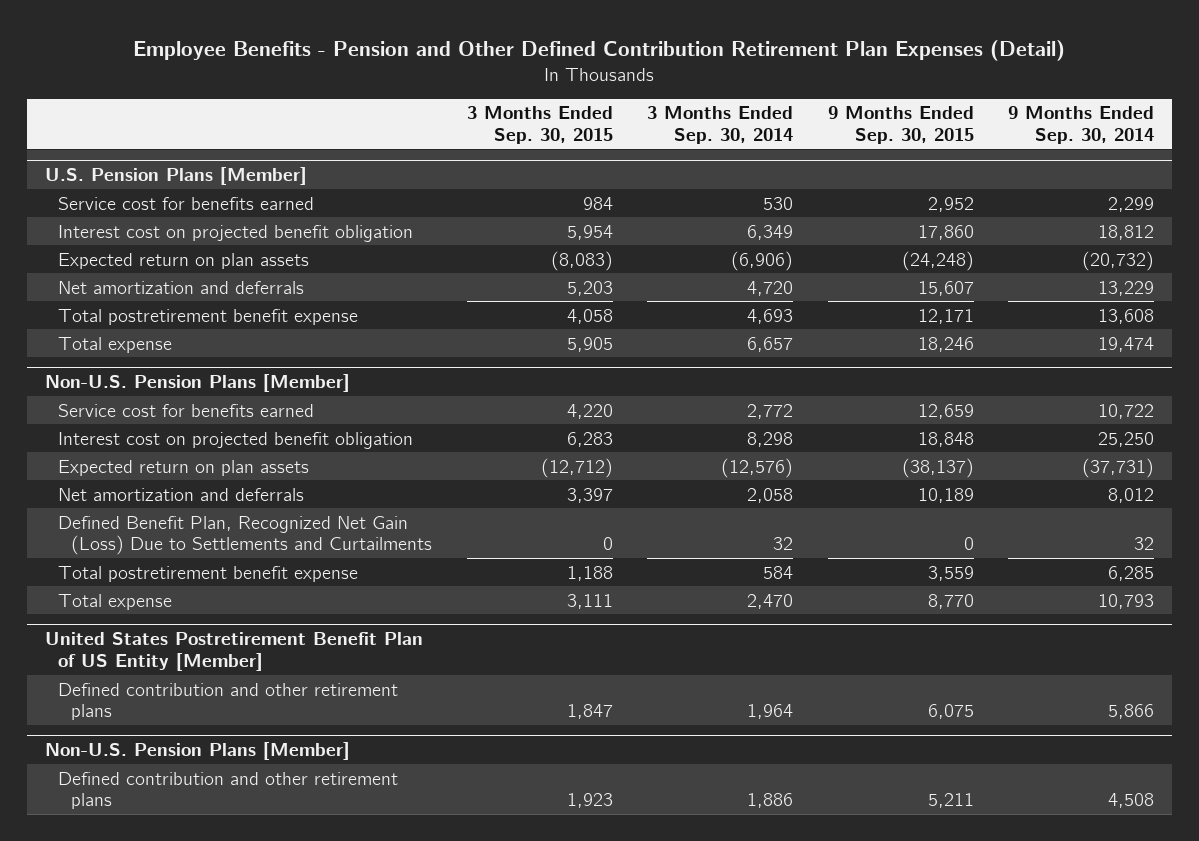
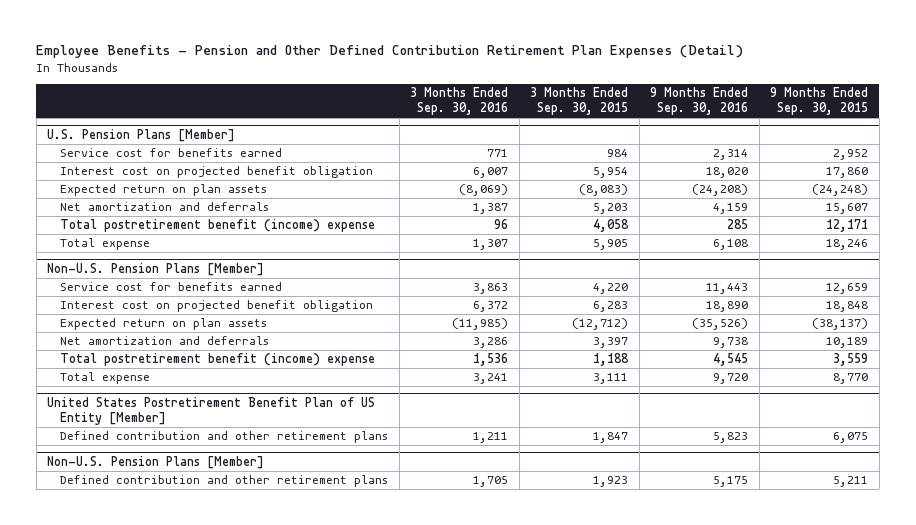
[647,106,794,145] 3 Months Ended Sep. 30, 2014 -> none
[1008,106,1155,145] 9 Months Ended Sep. 30, 2014 -> none
none -> [410,87,509,116] 3 Months Ended Sep. 30, 2016
none -> [650,87,749,116] 9 Months Ended Sep. 30, 2016
[57,308,358,325] Total postretirement benefit expense -> [59,219,375,233] Total postretirement benefit (income) expense
[57,515,433,556] Defined Benefit Plan, Recognized Net Gain (Loss) Due to Settlements and Curtailments -> none
[57,565,358,582] Total postretirement benefit expense -> [59,353,375,367] Total postretirement benefit (income) expense

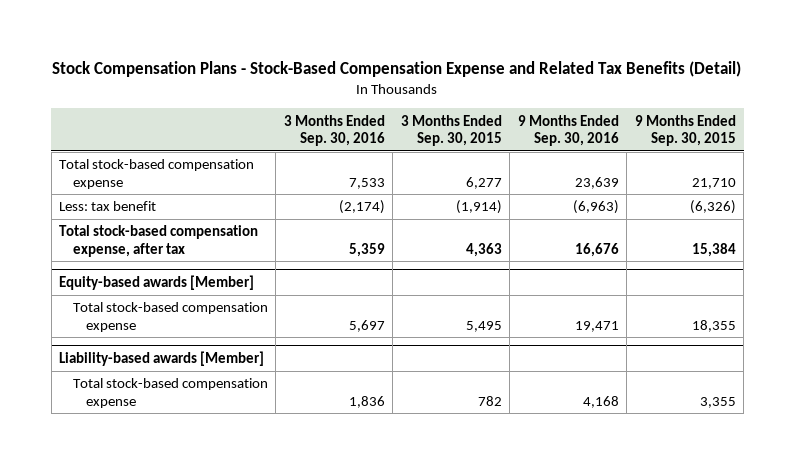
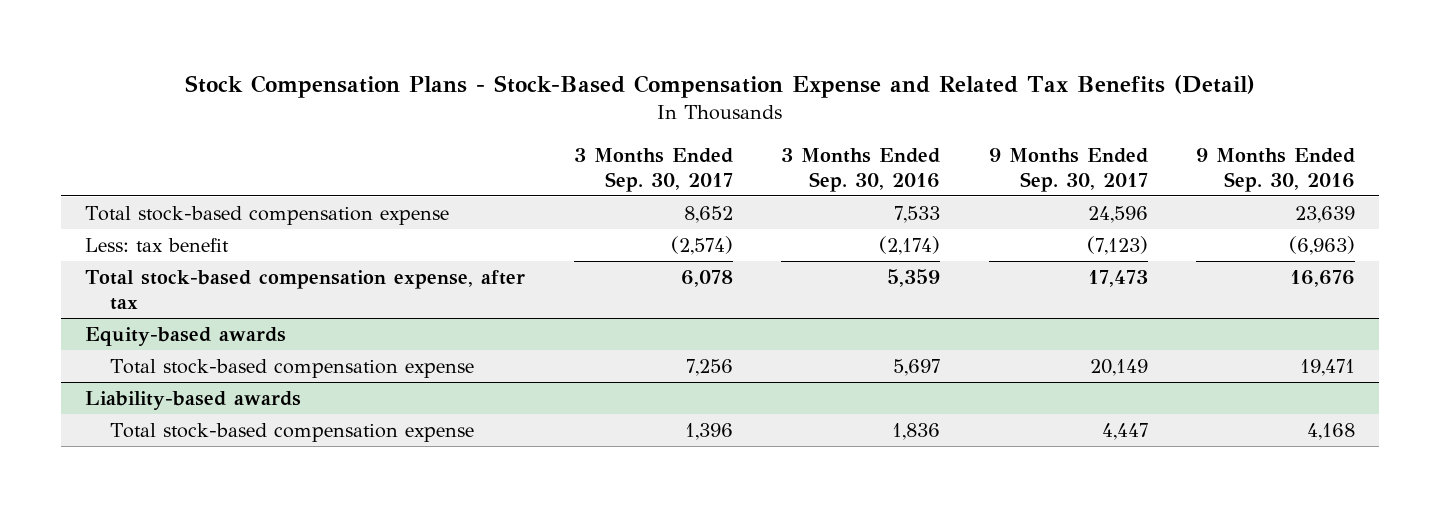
[400,114,502,147] 3 Months Ended Sep. 30, 2015 -> none
[634,114,736,147] 9 Months Ended Sep. 30, 2015 -> none
none -> [573,147,733,192] 3 Months Ended Sep. 30, 2017
none -> [988,147,1148,192] 9 Months Ended Sep. 30, 2017
[59,274,255,290] Equity-based awards [Member] -> [85,326,287,346] Equity-based awards
[59,350,265,366] Liability-based awards [Member] -> [85,390,302,410] Liability-based awards

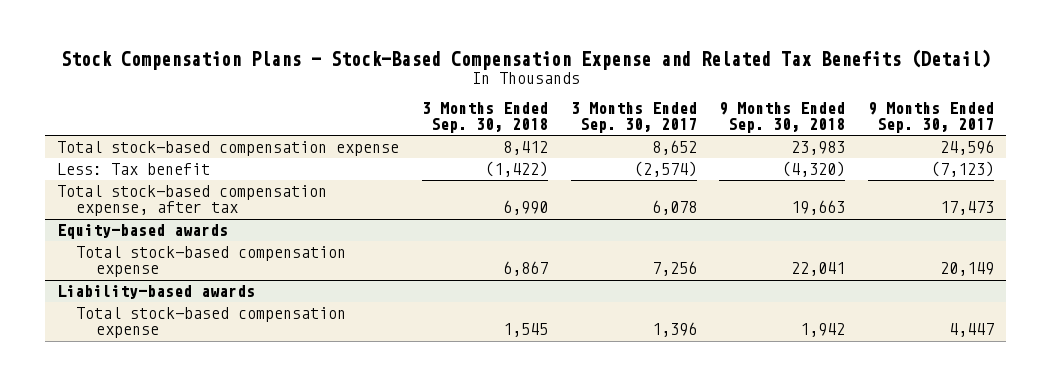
[781,147,941,192] 3 Months Ended Sep. 30, 2016 -> none
[1195,147,1355,192] 9 Months Ended Sep. 30, 2016 -> none
none -> [421,102,548,134] 3 Months Ended Sep. 30, 2018
none -> [719,102,846,134] 9 Months Ended Sep. 30, 2018
[85,237,230,252] Less: tax benefit -> [56,163,210,176] Less: Tax benefit

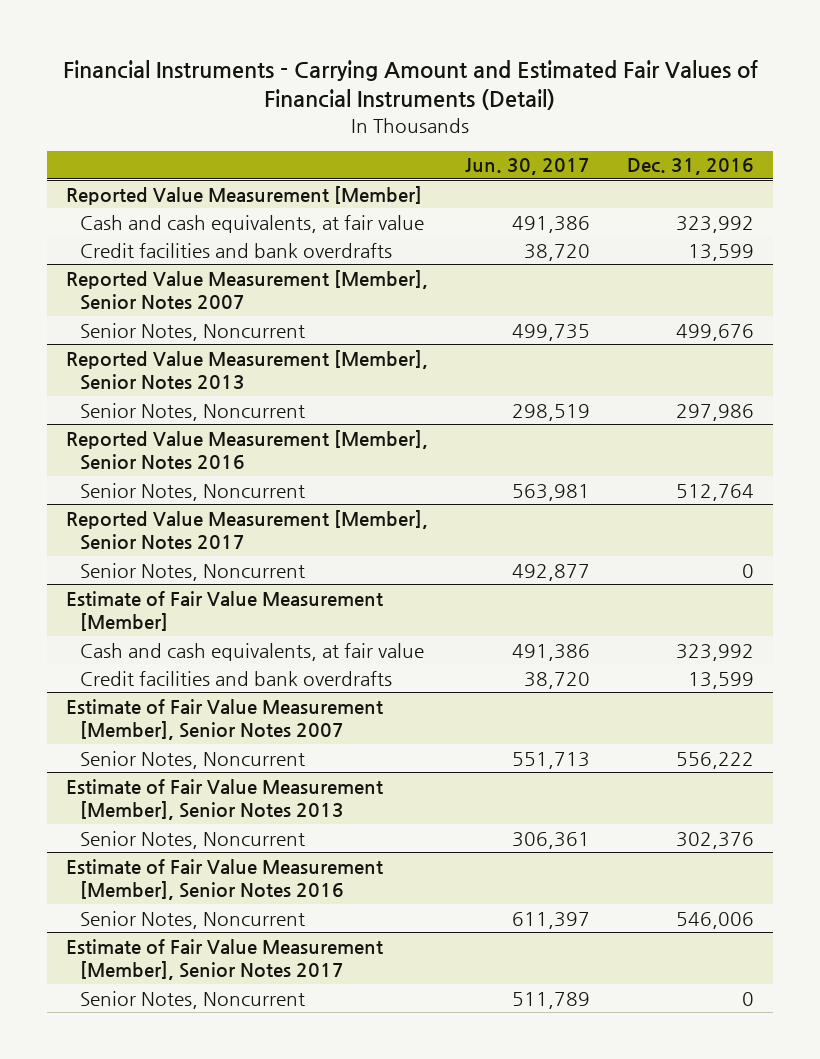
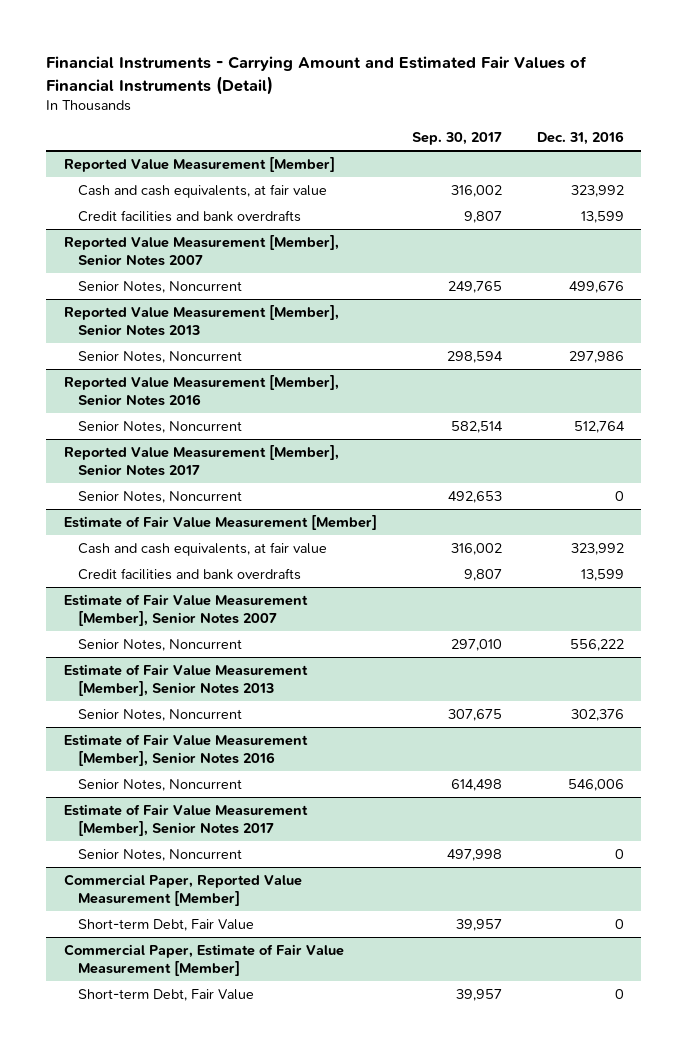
[464,158,590,176] Jun. 30, 2017 -> none
none -> [411,132,502,146] Sep. 30, 2017
none -> [63,874,302,906] Commercial Paper, Reported Value Measurement [Member]
none -> [78,919,255,932] Short-term Debt, Fair Value
none -> [63,944,344,976] Commercial Paper, Estimate of Fair Value Measurement [Member]
none -> [78,989,255,1002] Short-term Debt, Fair Value

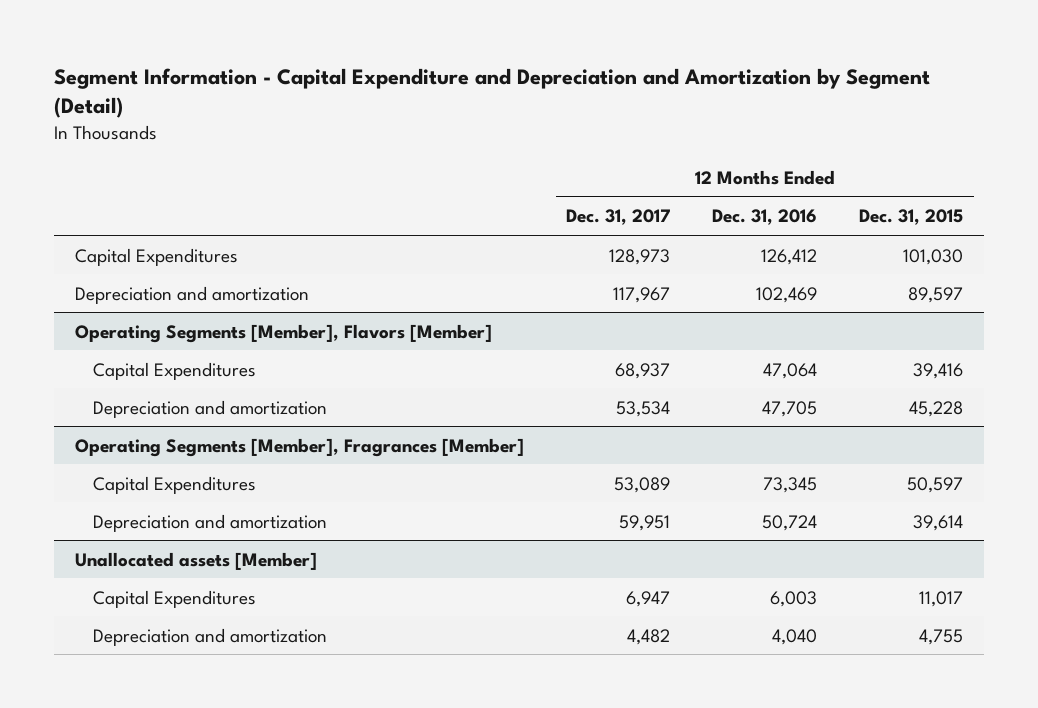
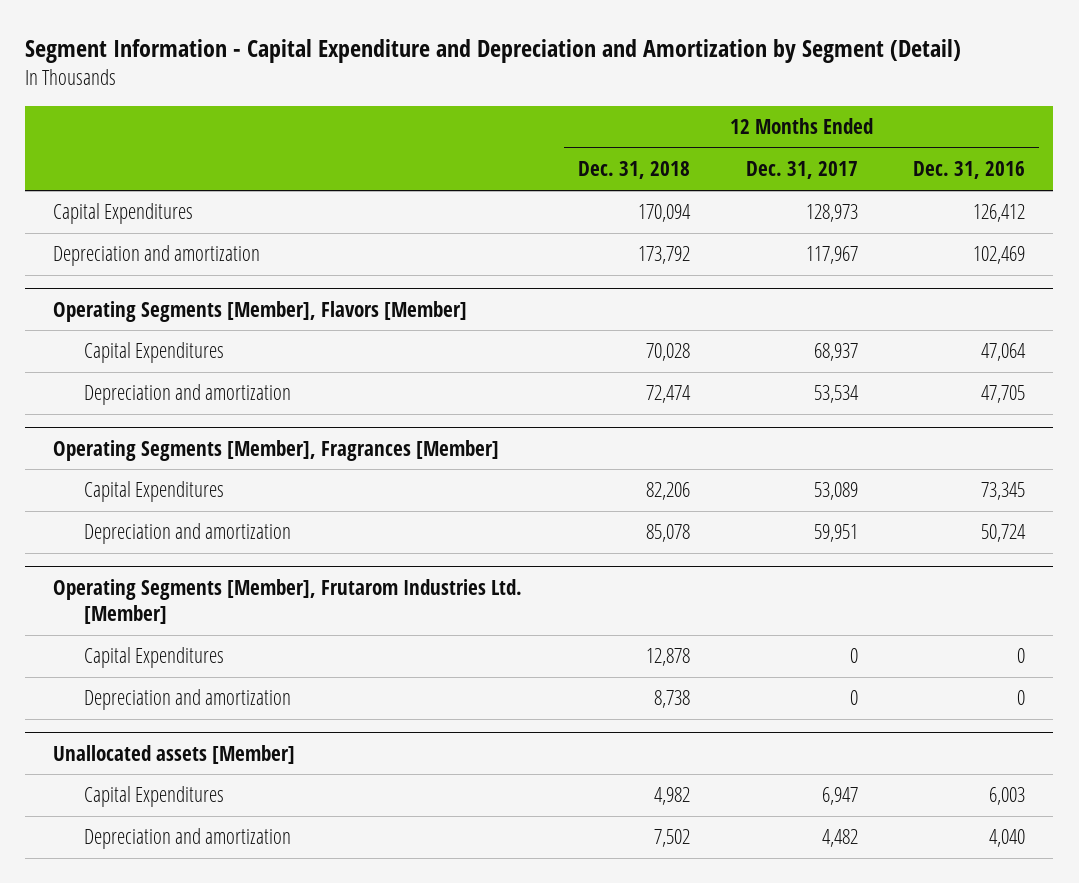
[859,209,964,226] Dec. 31, 2015 -> none
none -> [577,161,690,180] Dec. 31, 2018
none -> [53,578,523,625] Operating Segments [Member], Frutarom Industries Ltd. [Member]
none -> [84,647,225,669] Capital Expenditures
none -> [84,689,292,711] Depreciation and amortization

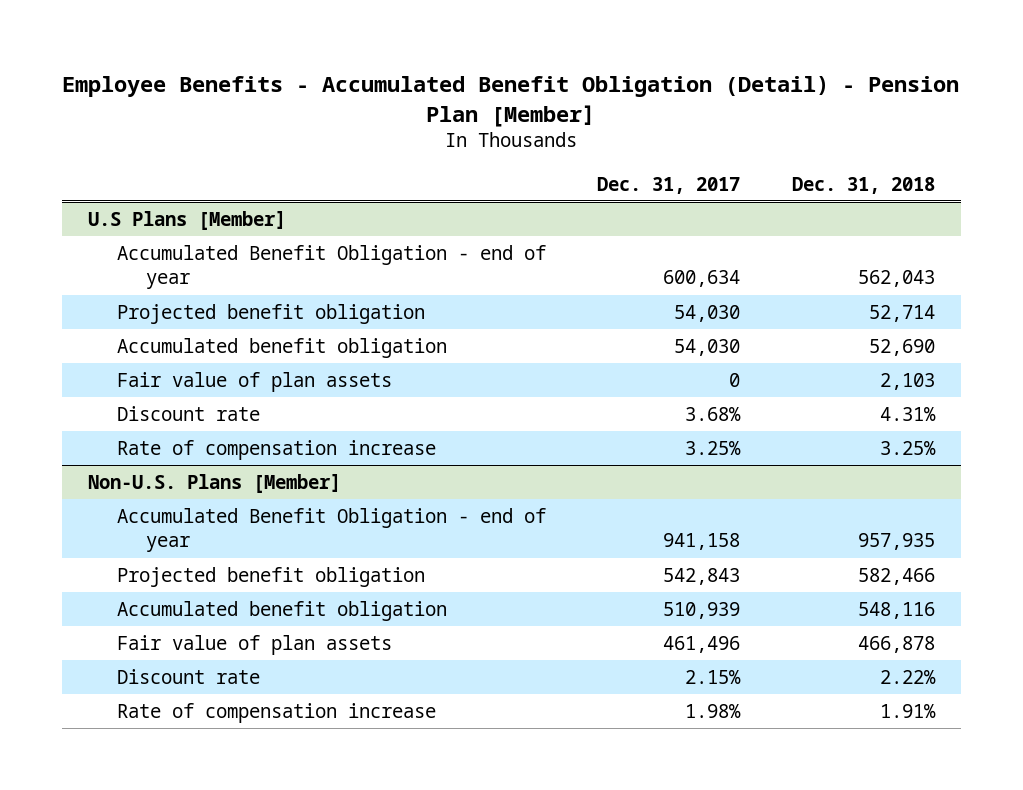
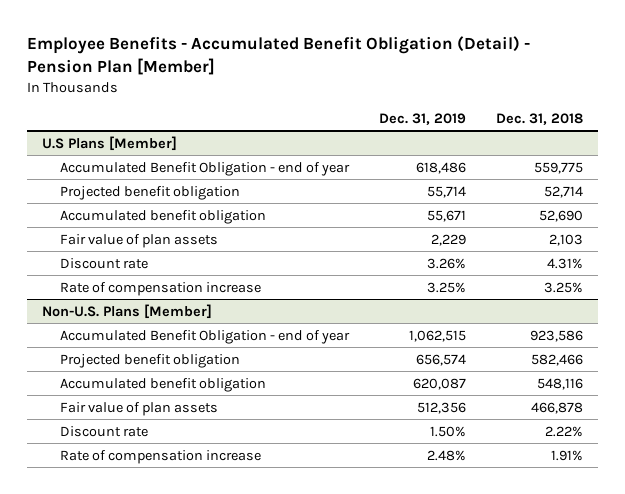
[597,176,741,194] Dec. 31, 2017 -> none
none -> [379,112,467,125] Dec. 31, 2019
[857,270,935,288] 562,043 -> [534,161,584,174] 559,775
[857,533,935,551] 957,935 -> [530,329,584,342] 923,586

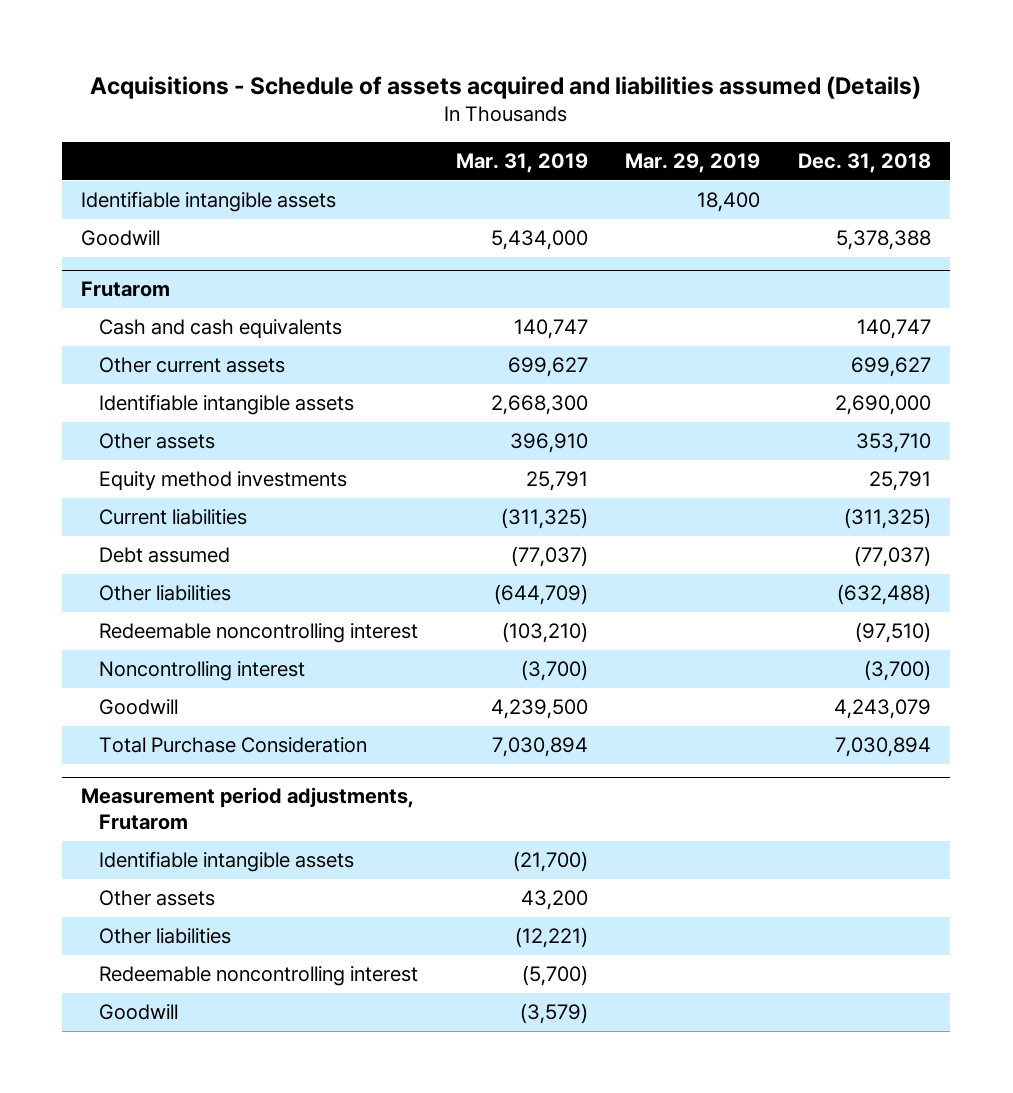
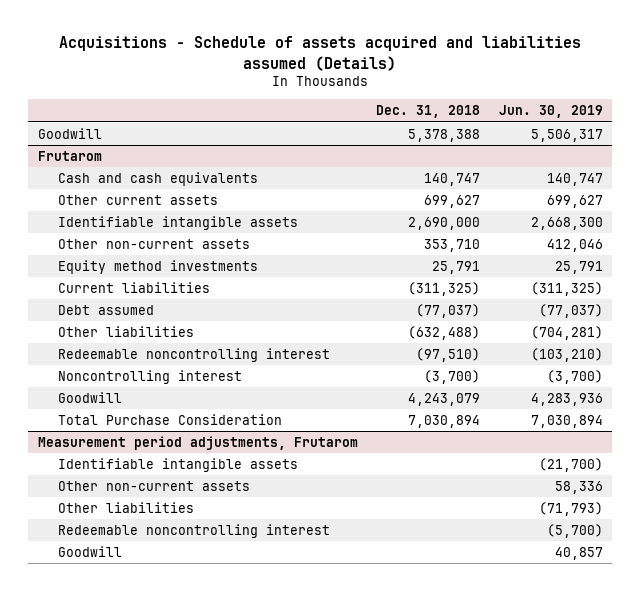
[455,152,588,173] Mar. 31, 2019 -> none
[625,152,761,173] Mar. 29, 2019 -> none
none -> [499,105,604,119] Jun. 30, 2019
[81,191,337,213] Identifiable intangible assets -> none
[98,433,215,450] Other assets -> [58,238,251,249] Other non-current assets
[98,890,215,907] Other assets -> [58,480,251,491] Other non-current assets

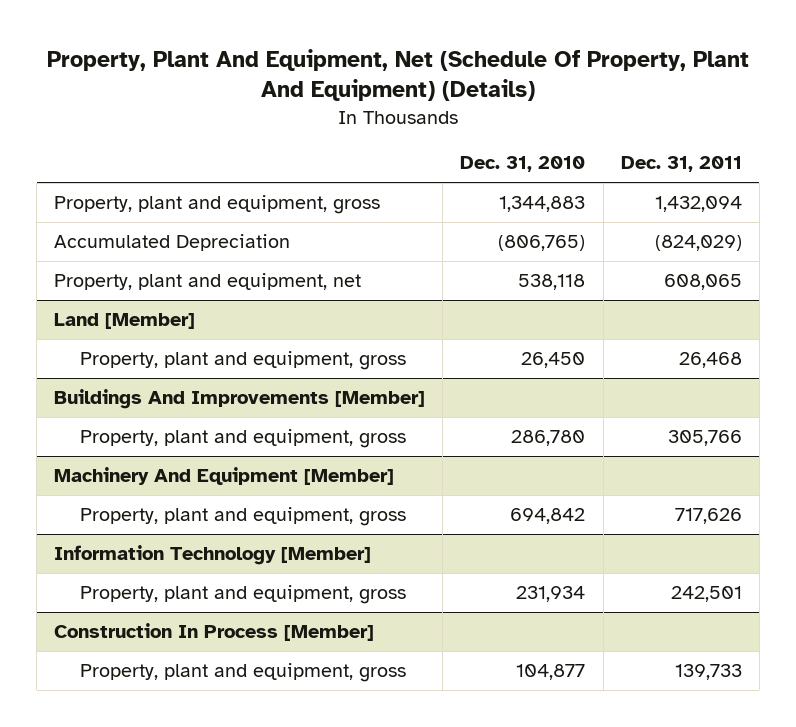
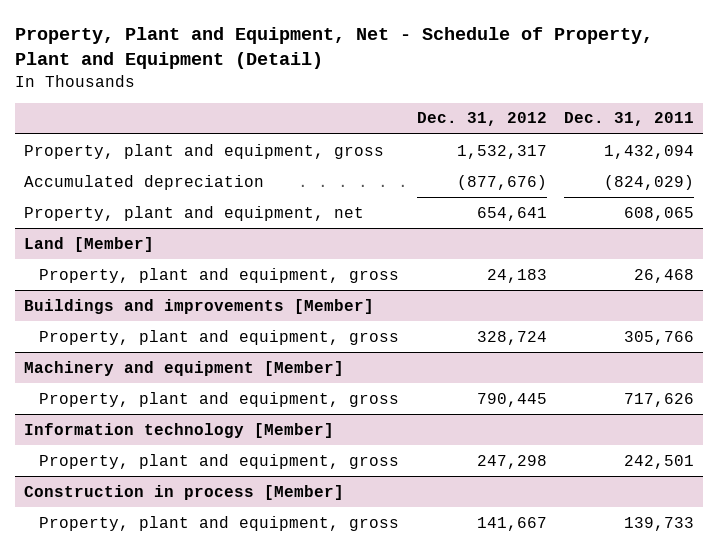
[46,48,749,102] Property, Plant And Equipment, Net (Schedule Of Property, Plant And Equipment) (Details) -> [15,27,654,69] Property, Plant and Equipment, Net - Schedule of Property, Plant and Equipment (Detail)
[460,156,586,173] Dec. 31, 2010 -> none
none -> [416,112,547,127] Dec. 31, 2012
[54,234,291,252] Accumulated Depreciation -> [23,174,264,190] Accumulated depreciation
[54,389,426,410] Buildings And Improvements [Member] -> [23,298,374,314] Buildings and improvements [Member]
[54,467,395,486] Machinery And Equipment [Member] -> [23,360,344,376] Machinery and equipment [Member]
[54,545,372,566] Information Technology [Member] -> [23,422,334,438] Information technology [Member]
[54,623,375,642] Construction In Process [Member] -> [23,484,344,500] Construction in process [Member]

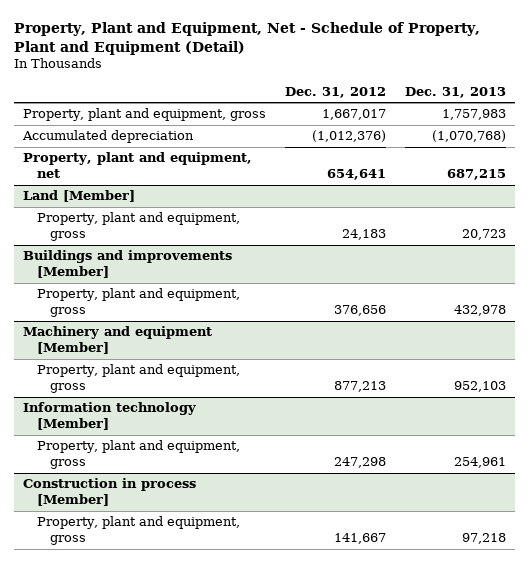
[563,112,694,127] Dec. 31, 2011 -> none
none -> [404,87,506,99] Dec. 31, 2013
[456,144,547,159] 1,532,317 -> [322,109,387,121] 1,667,017
[456,174,547,190] (877,676) -> [312,130,387,143] (1,012,376)
[476,330,547,345] 328,724 -> [334,305,387,317] 376,656
[476,392,547,407] 790,445 -> [334,381,387,393] 877,213

